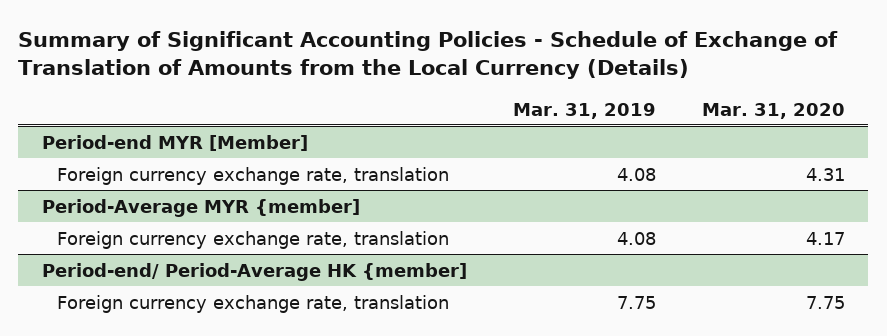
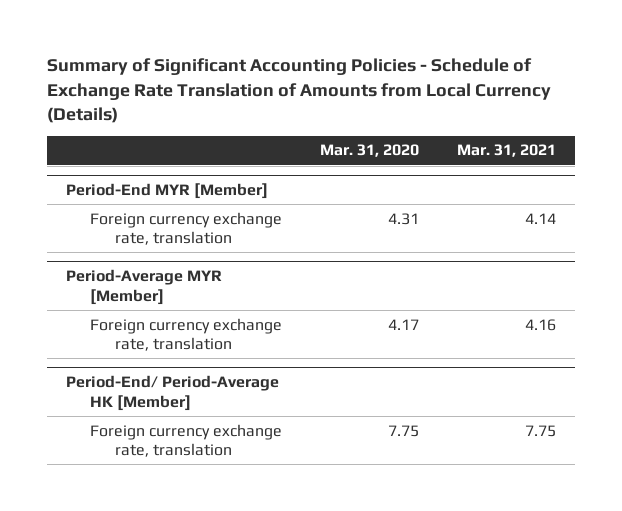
[18,30,839,79] Summary of Significant Accounting Policies - Schedule of Exchange of Translation of Amounts from the Local Currency (Details) -> [46,58,551,124] Summary of Significant Accounting Policies - Schedule of Exchange Rate Translation of Amounts from Local Currency (Details)
[512,102,656,119] Mar. 31, 2019 -> none
none -> [457,144,557,158] Mar. 31, 2021
[41,134,308,151] Period-end MYR [Member] -> [65,183,268,200] Period-End MYR [Member]
[41,198,360,217] Period-Average MYR {member] -> [65,269,222,305] Period-Average MYR [Member]
[41,262,467,281] Period-end/ Period-Average HK {member] -> [65,375,279,411] Period-End/ Period-Average HK [Member]

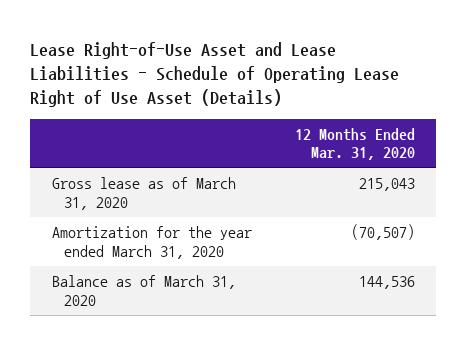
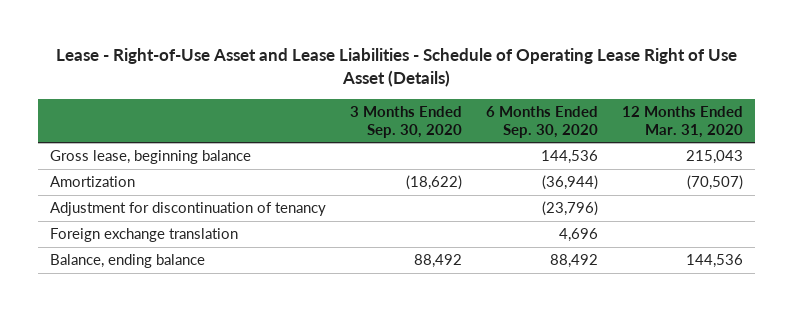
[30,41,400,107] Lease Right-of-Use Asset and Lease Liabilities - Schedule of Operating Lease Right of Use Asset (Details) -> [55,48,737,88] Lease - Right-of-Use Asset and Lease Liabilities - Schedule of Operating Lease Right of Use Asset (Details)
none -> [350,106,463,138] 3 Months Ended Sep. 30, 2020
none -> [486,106,599,138] 6 Months Ended Sep. 30, 2020
[51,177,236,210] Gross lease as of March 31, 2020 -> [50,150,252,165] Gross lease, beginning balance
[51,226,252,259] Amortization for the year ended March 31, 2020 -> [50,176,136,188] Amortization
none -> [50,202,327,217] Adjustment for discontinuation of tenancy
none -> [50,228,239,243] Foreign exchange translation
[51,275,236,306] Balance as of March 31, 2020 -> [50,254,206,269] Balance, ending balance

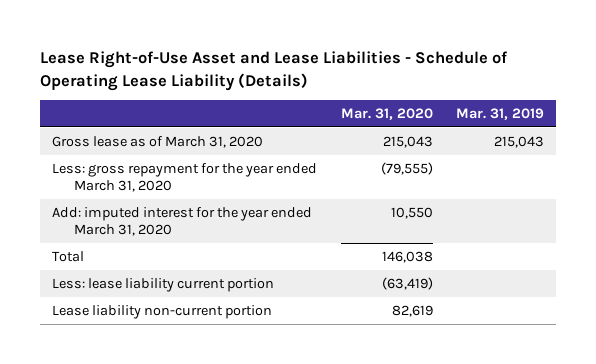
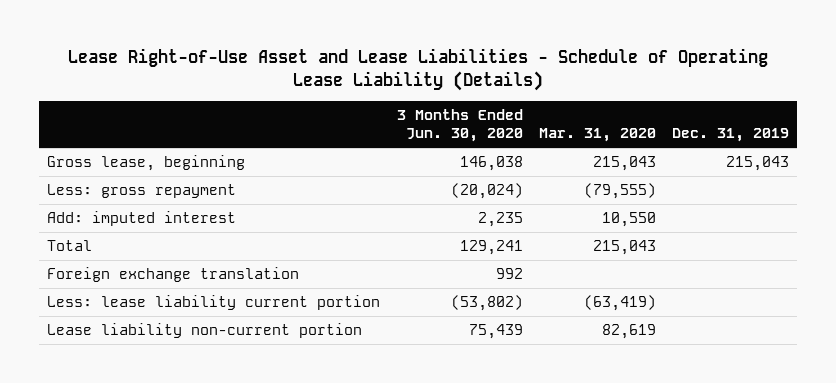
[456,108,545,121] Mar. 31, 2019 -> none
none -> [396,109,523,143] 3 Months Ended Jun. 30, 2020
none -> [671,128,789,143] Dec. 31, 2019
[52,135,264,148] Gross lease as of March 31, 2020 -> [47,155,246,172] Gross lease, beginning
[52,162,318,193] Less: gross repayment for the year ended March 31, 2020 -> [47,184,237,199] Less: gross repayment
[52,206,313,237] Add: imputed interest for the year ended March 31, 2020 -> [47,211,237,227] Add: imputed interest
[381,250,433,263] 146,038 -> [592,240,656,256] 215,043
none -> [47,267,300,283] Foreign exchange translation

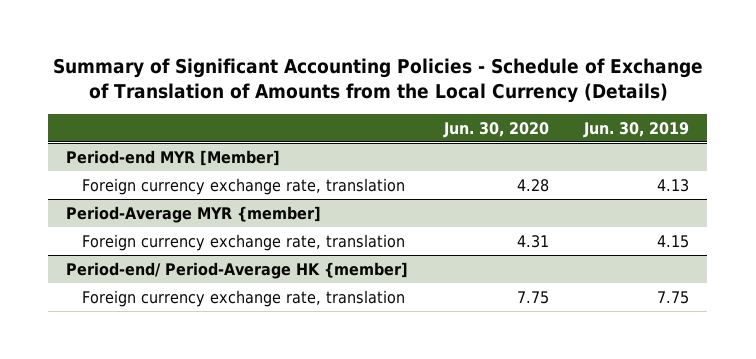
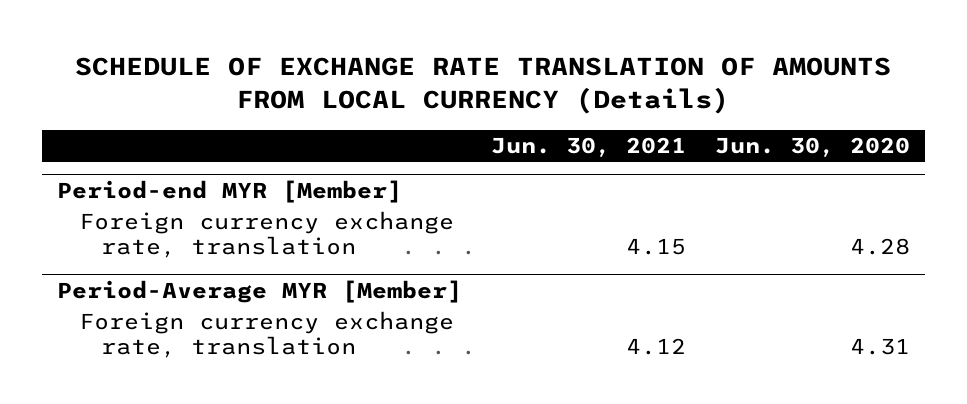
[52,58,703,103] Summary of Significant Accounting Policies - Schedule of Exchange of Translation of Amounts from the Local Currency (Details) -> [75,57,892,115] SCHEDULE OF EXCHANGE RATE TRANSLATION OF AMOUNTS FROM LOCAL CURRENCY (Details)
[583,121,690,138] Jun. 30, 2019 -> none
none -> [490,137,686,158] Jun. 30, 2021
[66,205,322,223] Period-Average MYR {member] -> [56,279,462,303] Period-Average MYR [Member]
[66,261,409,279] Period-end/ Period-Average HK {member] -> none
[82,289,406,307] Foreign currency exchange rate, translation -> none

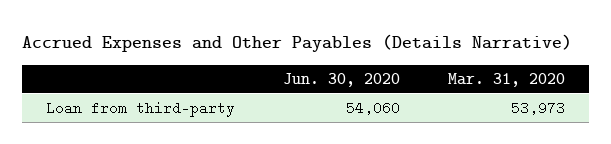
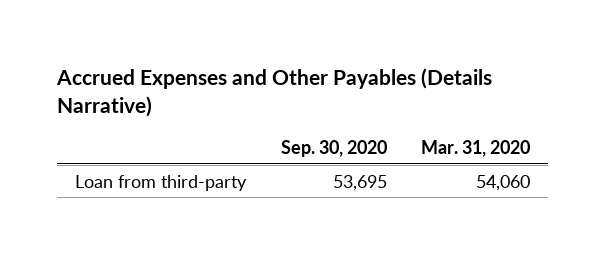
[283,72,401,87] Jun. 30, 2020 -> none
none -> [280,140,387,158] Sep. 30, 2020
[511,100,566,115] 53,973 -> [476,174,531,191] 54,060

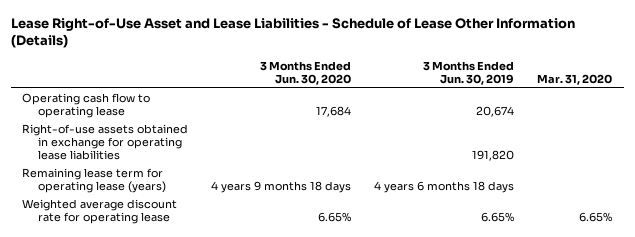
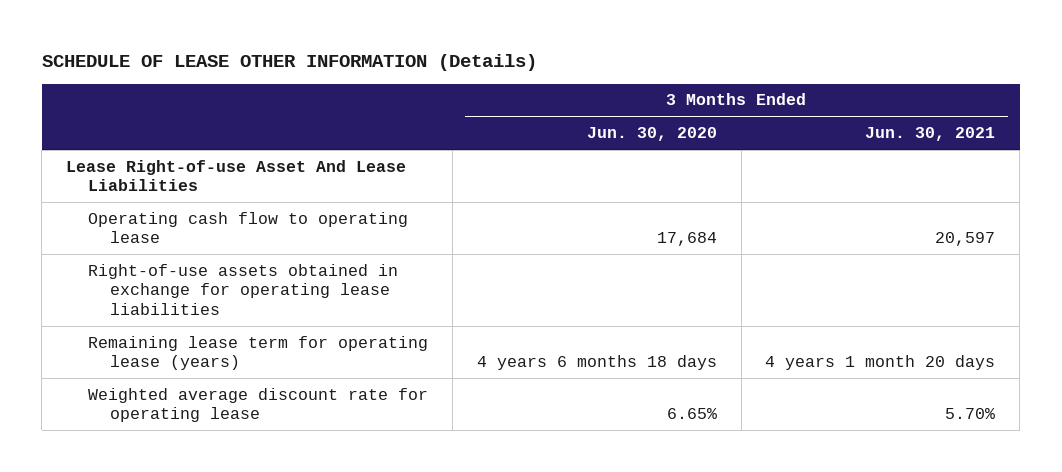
[10,18,575,49] Lease Right-of-Use Asset and Lease Liabilities - Schedule of Lease Other Information (Details) -> [41,54,537,72] SCHEDULE OF LEASE OTHER INFORMATION (Details)
[423,60,515,85] 3 Months Ended Jun. 30, 2019 -> none
[537,73,613,85] Mar. 31, 2020 -> none
none -> [865,127,996,142] Jun. 30, 2021
none -> [66,159,407,192] Lease Right-of-use Asset And Lease Liabilities
[211,181,352,194] 4 years 9 months 18 days -> [476,355,717,371] 4 years 6 months 18 days

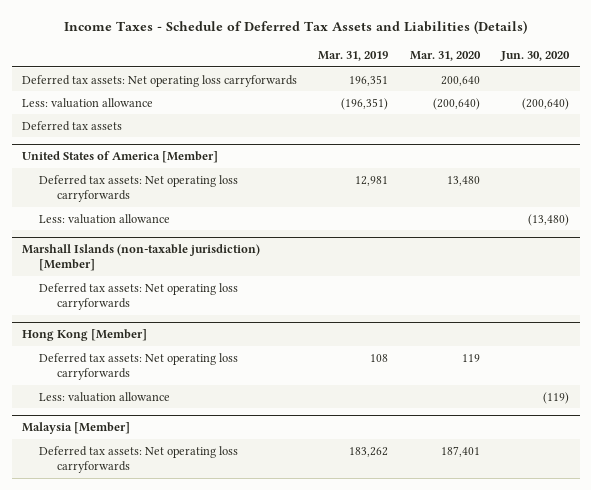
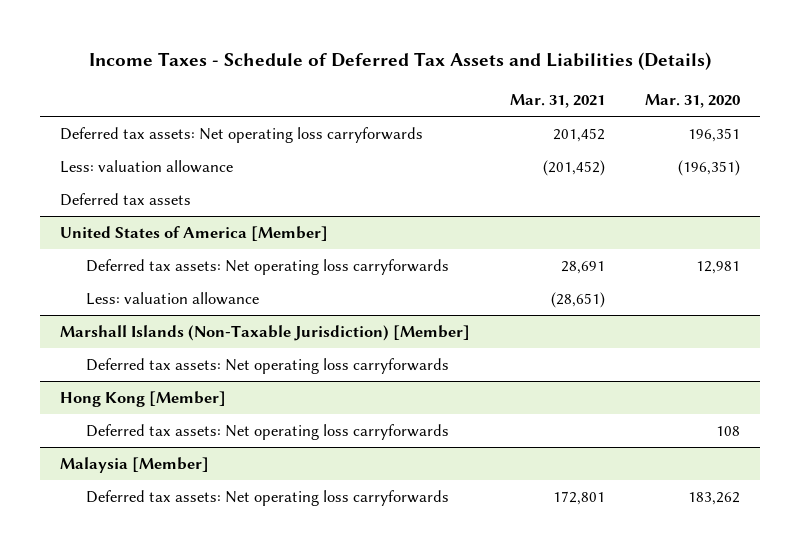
[318,50,389,61] Mar. 31, 2019 -> none
[500,50,571,61] Jun. 30, 2020 -> none
none -> [510,93,606,108] Mar. 31, 2021
[440,75,480,86] 200,640 -> [687,128,740,143] 196,351
[432,97,480,110] (200,640) -> [677,160,740,177] (196,351)
[446,175,480,186] 13,480 -> [695,261,740,275] 12,981
[22,244,261,272] Marshall Islands (non-taxable jurisdiction) [Member] -> [60,325,471,342] Marshall Islands (Non-Taxable Jurisdiction) [Member]
[39,391,171,402] Less: valuation allowance -> none
[461,353,480,362] 119 -> [715,426,740,437] 108
[440,445,480,457] 187,401 -> [687,492,740,506] 183,262

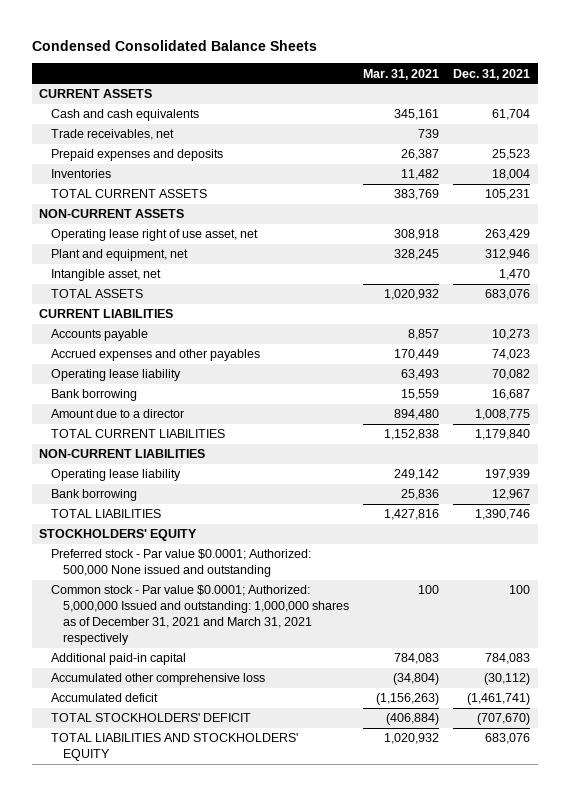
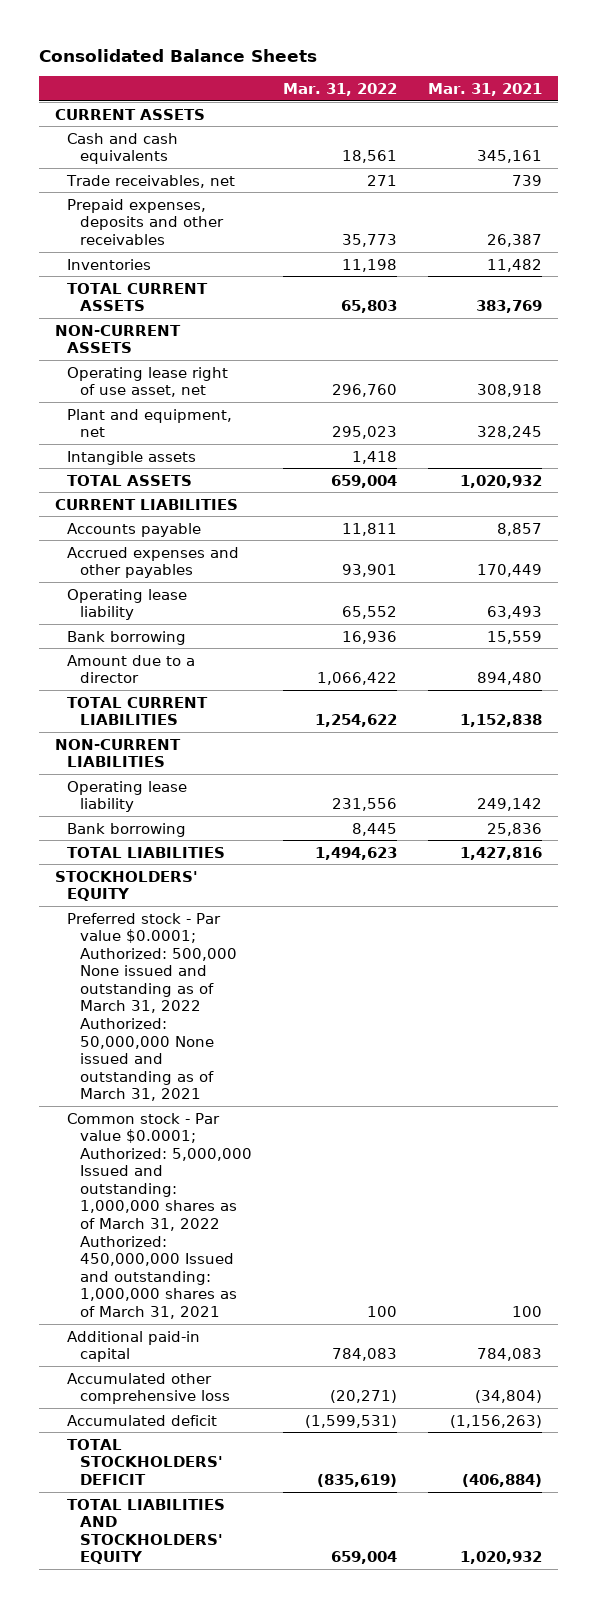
[31,39,317,51] Condensed Consolidated Balance Sheets -> [39,48,318,62] Consolidated Balance Sheets
[453,68,531,80] Dec. 31, 2021 -> none
none -> [282,82,397,96] Mar. 31, 2022
[50,149,223,162] Prepaid expenses and deposits -> [67,198,224,245] Prepaid expenses, deposits and other receivables
[50,269,161,282] Intangible asset, net -> [67,450,197,465] Intangible assets
[50,549,311,578] Preferred stock - Par value $0.0001; Authorized: 500,000 None issued and outstanding -> [67,912,237,1102] Preferred stock - Par value $0.0001; Authorized: 500,000 None issued and outstanding as of March 31, 2022 Authorized: 50,000,000 None issued and outstanding as of March 31, 2021
[50,585,350,646] Common stock - Par value $0.0001; Authorized: 5,000,000 Issued and outstanding: 1,000,000 shares as of December 31, 2021 and March 31, 2021 respectively -> [67,1112,252,1320] Common stock - Par value $0.0001; Authorized: 5,000,000 Issued and outstanding: 1,000,000 shares as of March 31, 2022 Authorized: 450,000,000 Issued and outstanding: 1,000,000 shares as of March 31, 2021

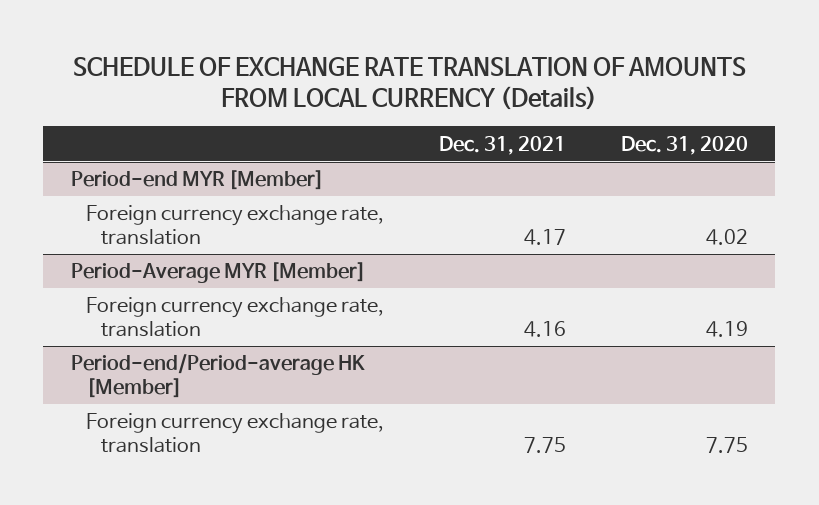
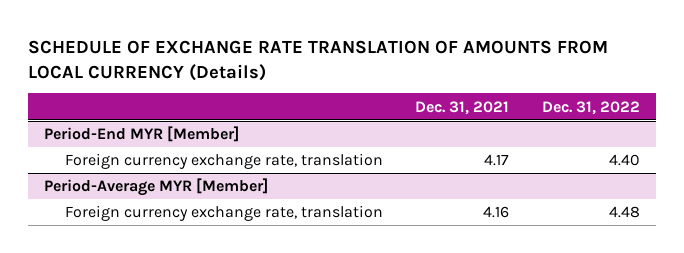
[620,135,748,155] Dec. 31, 2020 -> none
none -> [541,100,640,115] Dec. 31, 2022
[70,170,324,191] Period-end MYR [Member] -> [44,126,240,143] Period-End MYR [Member]
[70,354,365,399] Period-end/Period-average HK [Member] -> none
[85,413,384,454] Foreign currency exchange rate, translation -> none

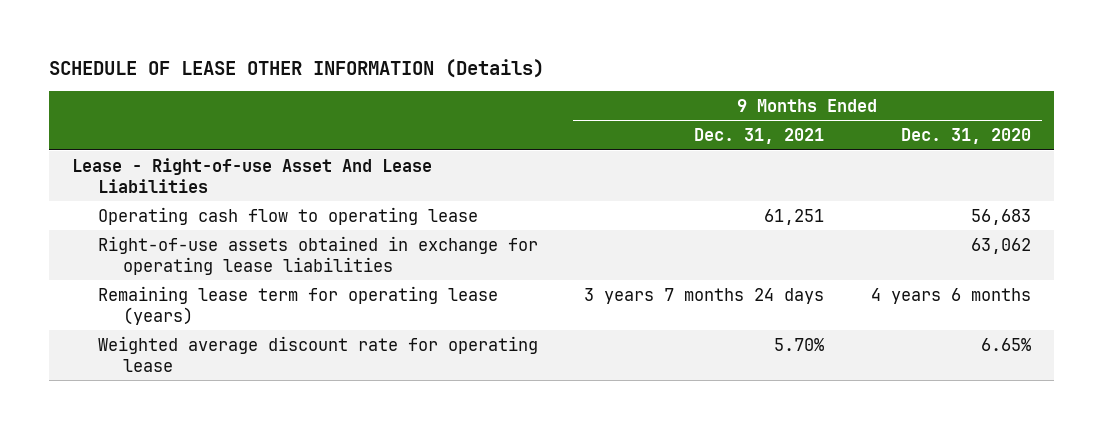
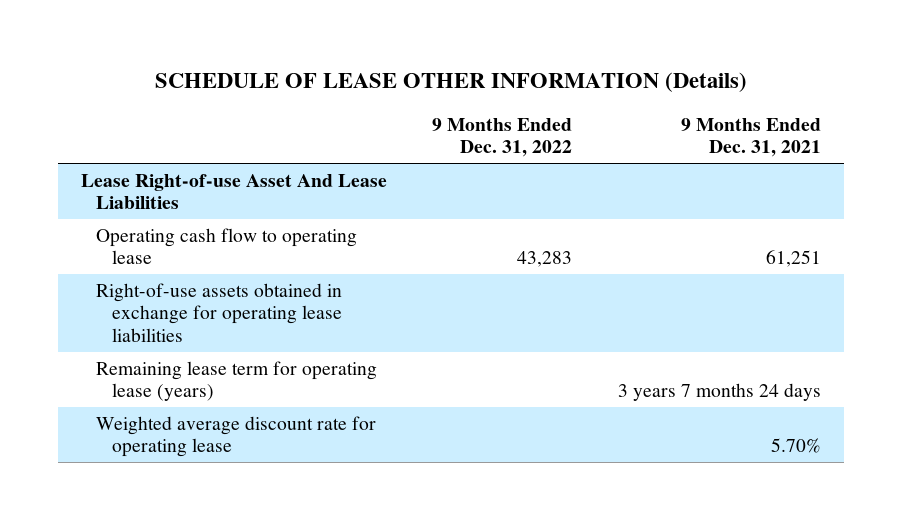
[900,128,1031,145] Dec. 31, 2020 -> none
none -> [432,117,573,158] 9 Months Ended Dec. 31, 2022
[72,157,433,193] Lease - Right-of-use Asset And Lease Liabilities -> [80,173,387,210] Lease Right-of-use Asset And Lease Liabilities

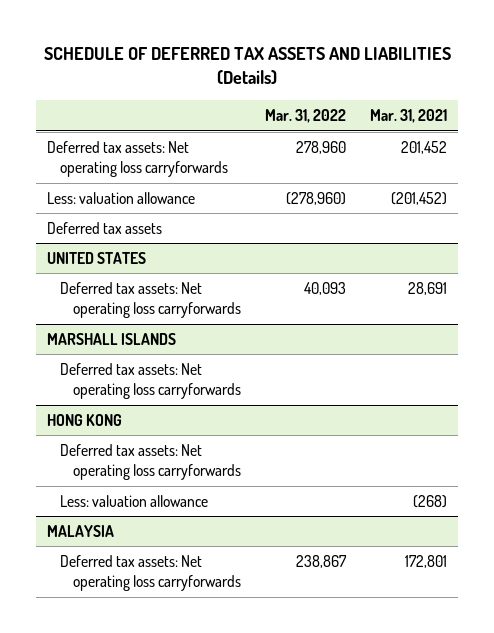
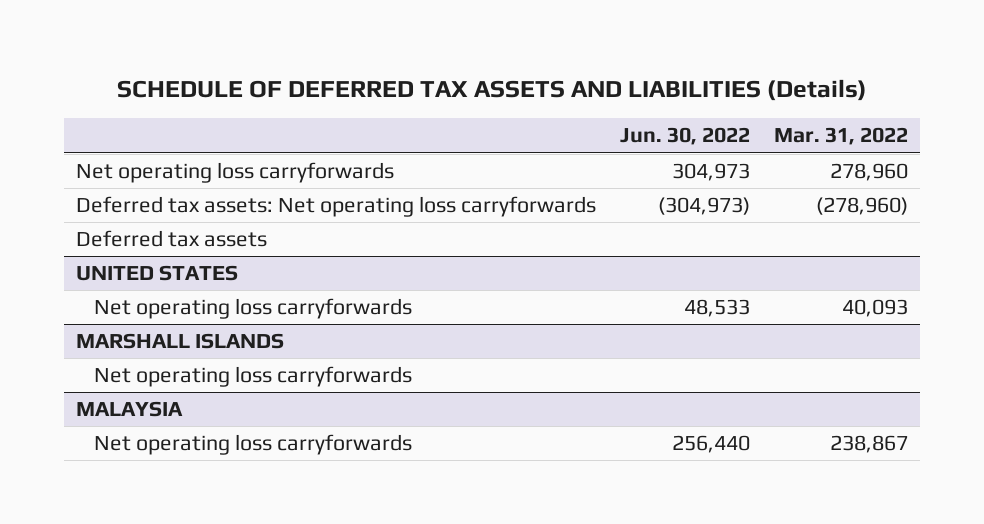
[369,109,447,124] Mar. 31, 2021 -> none
none -> [619,127,750,146] Jun. 30, 2022
[47,191,196,204] Less: valuation allowance -> none
none -> [75,162,394,184] Net operating loss carryforwards
[295,140,346,154] 278,960 -> [815,197,908,216] (278,960)
[60,281,242,319] Deferred tax assets: Net operating loss carryforwards -> [94,298,413,320] Net operating loss carryforwards
[47,413,123,426] HONG KONG -> none
[60,443,242,481] Deferred tax assets: Net operating loss carryforwards -> none
[60,494,209,507] Less: valuation allowance -> none
[60,362,242,400] Deferred tax assets: Net operating loss carryforwards -> [94,366,413,388] Net operating loss carryforwards
[60,554,242,592] Deferred tax assets: Net operating loss carryforwards -> [94,434,413,456] Net operating loss carryforwards

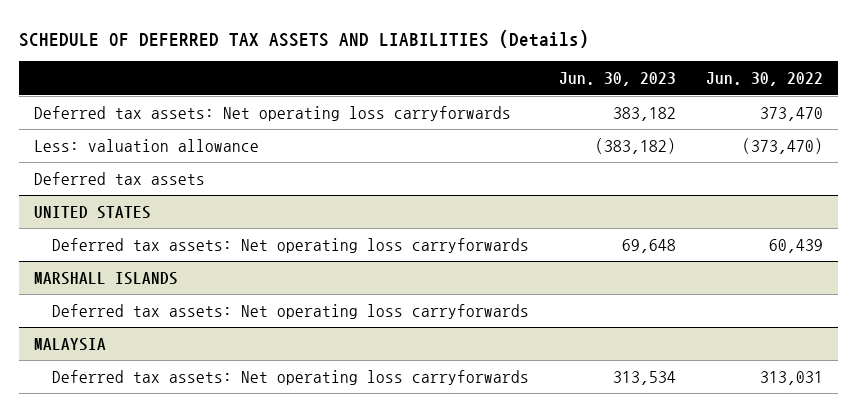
[773,127,908,146] Mar. 31, 2022 -> none
none -> [558,72,676,87] Jun. 30, 2023
[75,196,596,218] Deferred tax assets: Net operating loss carryforwards -> none
[75,162,394,184] Net operating loss carryforwards -> [34,106,512,122] Deferred tax assets: Net operating loss carryforwards
[671,163,750,182] 304,973 -> [759,107,823,122] 373,470
none -> [34,139,260,153] Less: valuation allowance
[94,298,413,320] Net operating loss carryforwards -> [51,238,529,254] Deferred tax assets: Net operating loss carryforwards
[683,299,750,318] 48,533 -> [768,239,823,254] 60,439
[94,366,413,388] Net operating loss carryforwards -> [51,304,529,320] Deferred tax assets: Net operating loss carryforwards
[94,434,413,456] Net operating loss carryforwards -> [51,370,529,386] Deferred tax assets: Net operating loss carryforwards
[671,435,750,454] 256,440 -> [759,371,823,386] 313,031

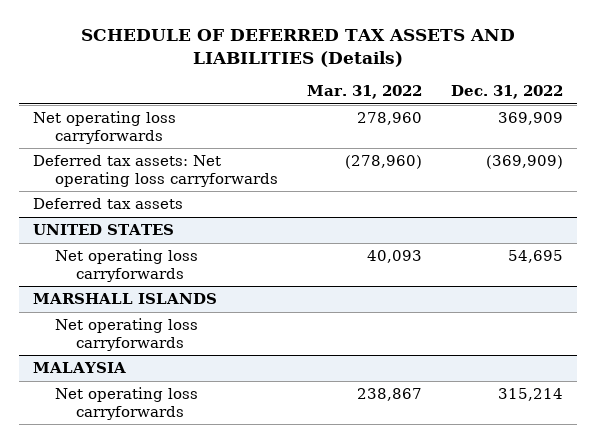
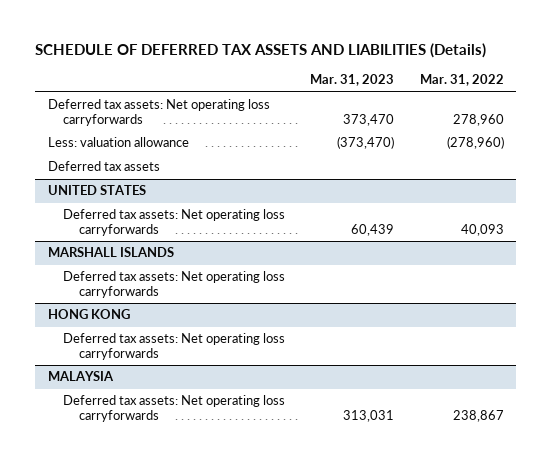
[450,85,563,100] Dec. 31, 2022 -> none
none -> [310,74,395,87] Mar. 31, 2023
[33,111,177,144] Net operating loss carryforwards -> [47,99,270,127] Deferred tax assets: Net operating loss carryforwards
[33,155,278,187] Deferred tax assets: Net operating loss carryforwards -> [47,137,189,148] Less: valuation allowance
[54,249,198,282] Net operating loss carryforwards -> [63,209,286,237] Deferred tax assets: Net operating loss carryforwards
[54,318,198,351] Net operating loss carryforwards -> [63,271,286,299] Deferred tax assets: Net operating loss carryforwards
none -> [47,309,130,320] HONG KONG
none -> [63,333,286,361] Deferred tax assets: Net operating loss carryforwards
[54,387,198,420] Net operating loss carryforwards -> [63,395,286,423] Deferred tax assets: Net operating loss carryforwards

